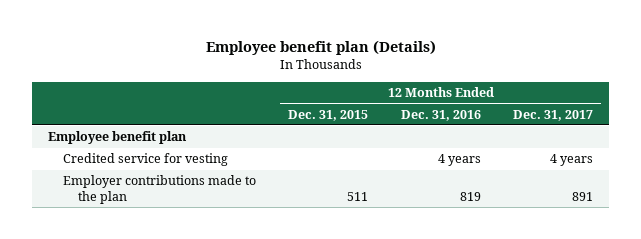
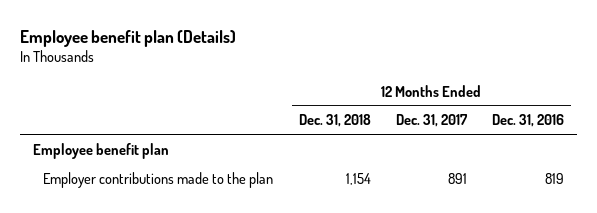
[288,109,369,121] Dec. 31, 2015 -> none
none -> [298,114,371,128] Dec. 31, 2018
[63,153,229,167] Credited service for vesting -> none

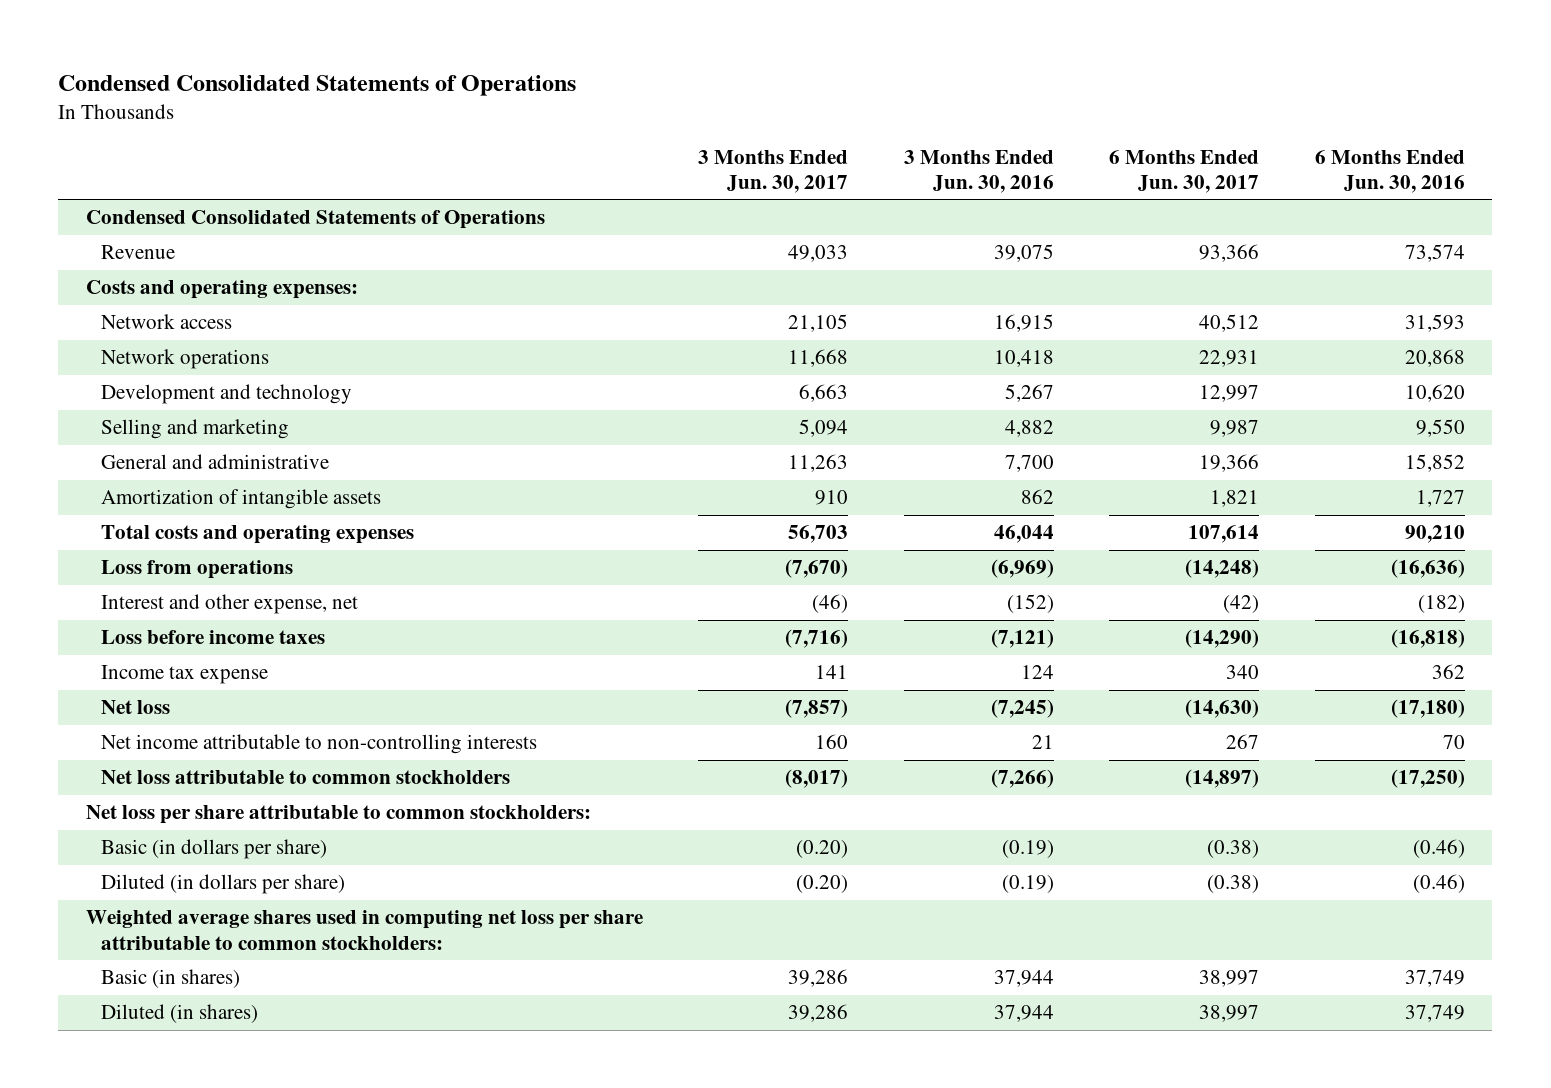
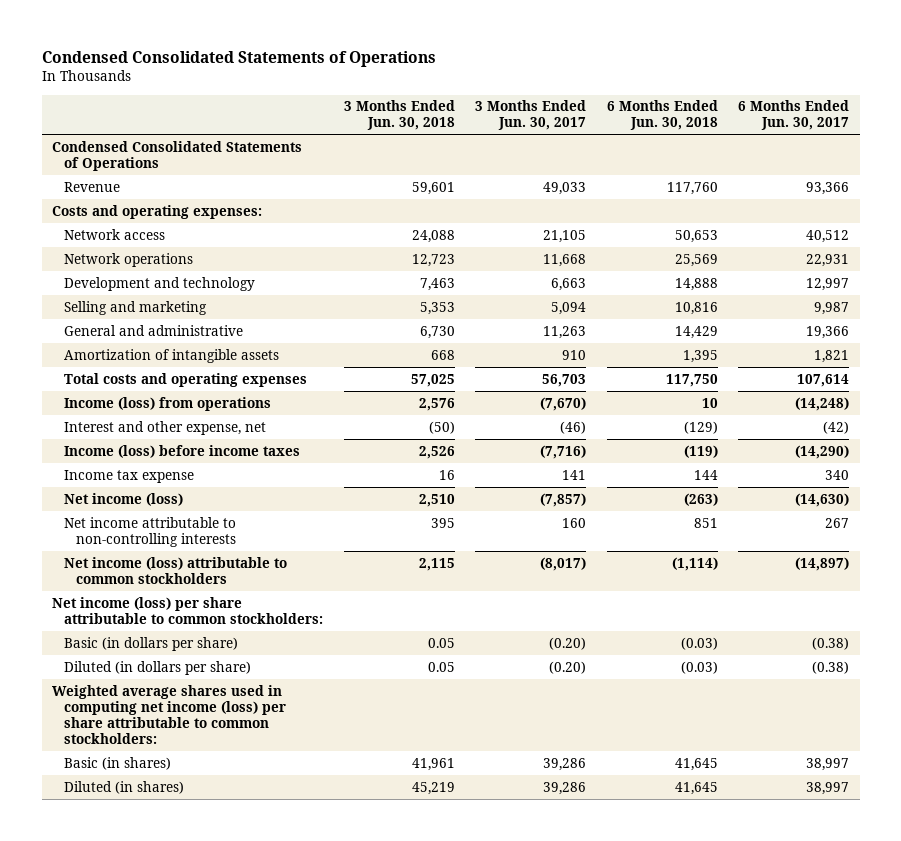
[903,149,1054,194] 3 Months Ended Jun. 30, 2016 -> none
[1314,149,1465,194] 6 Months Ended Jun. 30, 2016 -> none
none -> [343,100,455,131] 3 Months Ended Jun. 30, 2018
none -> [606,100,718,131] 6 Months Ended Jun. 30, 2018
[101,560,294,580] Loss from operations -> [64,396,272,411] Income (loss) from operations
[101,630,326,645] Loss before income taxes -> [64,444,301,458] Income (loss) before income taxes
[101,700,171,715] Net loss -> [64,492,184,506] Net income (loss)
[101,770,511,785] Net loss attributable to common stockholders -> [64,556,288,584] Net income (loss) attributable to common stockholders
[86,805,592,825] Net loss per share attributable to common stockholders: -> [52,596,324,624] Net income (loss) per share attributable to common stockholders:
[86,910,644,950] Weighted average shares used in computing net loss per share attributable to common stockholders: -> [52,684,287,744] Weighted average shares used in computing net income (loss) per share attributable to common stockholders:

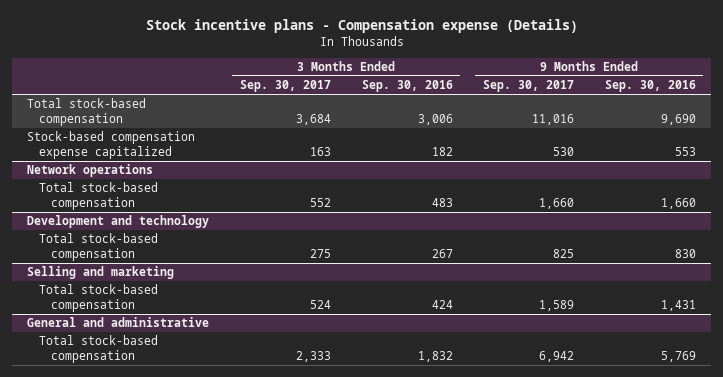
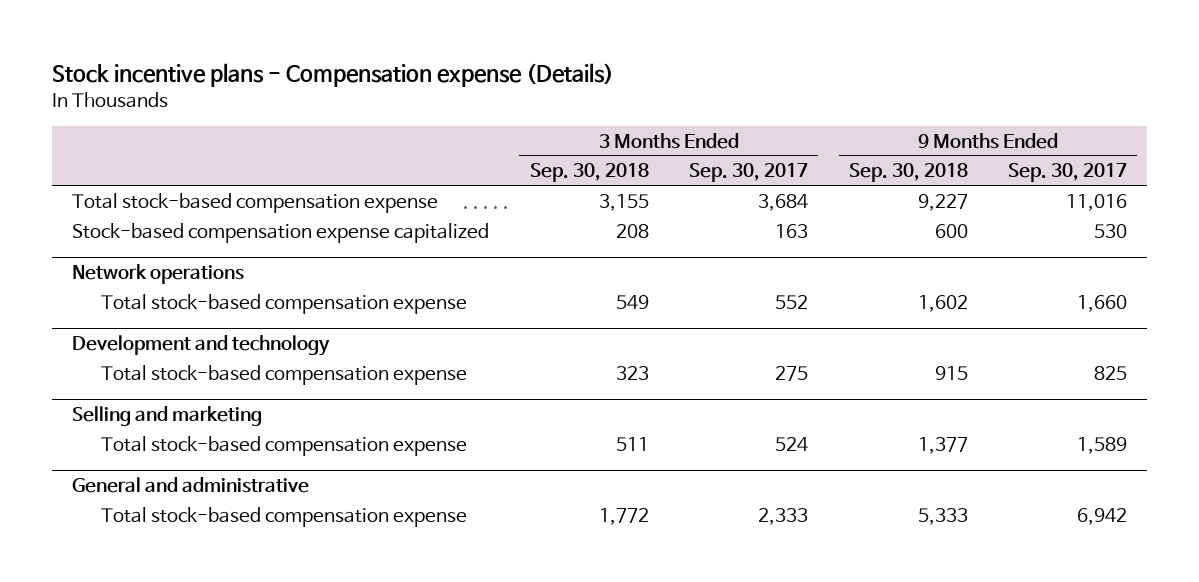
[361,80,453,93] Sep. 30, 2016 -> none
[604,80,696,93] Sep. 30, 2016 -> none
none -> [529,163,649,183] Sep. 30, 2018
none -> [848,163,968,183] Sep. 30, 2018
[27,98,147,126] Total stock-based compensation -> [72,192,439,213] Total stock-based compensation expense
[39,182,159,210] Total stock-based compensation -> [100,293,467,314] Total stock-based compensation expense
[39,233,159,261] Total stock-based compensation -> [100,364,467,385] Total stock-based compensation expense
[39,284,159,312] Total stock-based compensation -> [100,435,467,456] Total stock-based compensation expense
[39,335,159,363] Total stock-based compensation -> [100,506,467,527] Total stock-based compensation expense

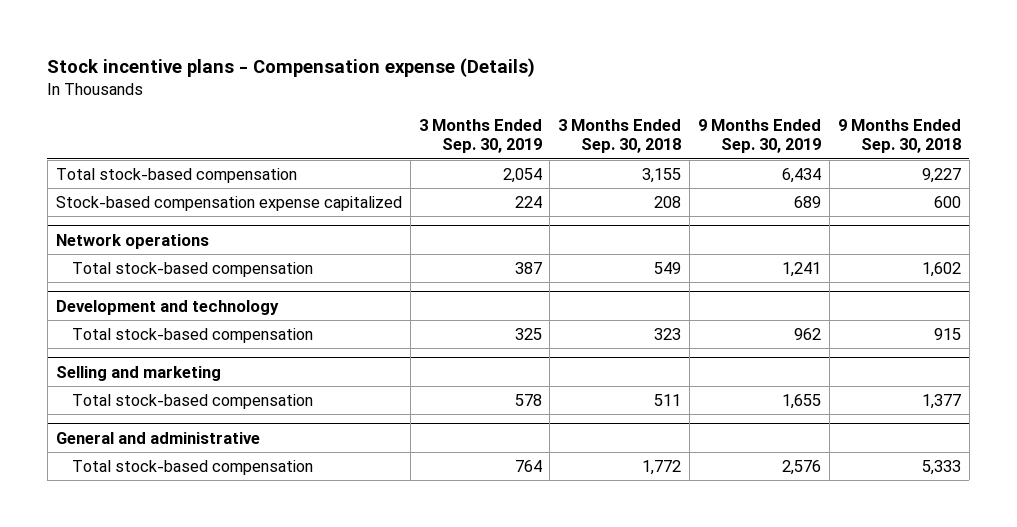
[689,163,809,183] Sep. 30, 2017 -> none
[1008,163,1128,183] Sep. 30, 2017 -> none
none -> [418,118,542,154] 3 Months Ended Sep. 30, 2019
none -> [698,118,822,154] 9 Months Ended Sep. 30, 2019
[72,192,439,213] Total stock-based compensation expense -> [55,167,297,183] Total stock-based compensation
[100,293,467,314] Total stock-based compensation expense -> [72,261,314,277] Total stock-based compensation
[100,364,467,385] Total stock-based compensation expense -> [72,327,314,343] Total stock-based compensation
[100,435,467,456] Total stock-based compensation expense -> [72,393,314,409] Total stock-based compensation
[100,506,467,527] Total stock-based compensation expense -> [72,459,314,475] Total stock-based compensation

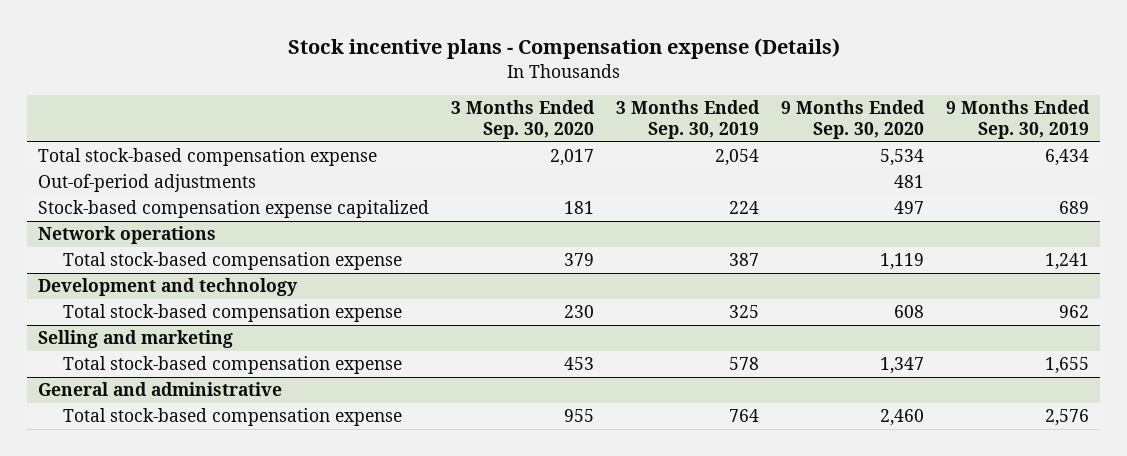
[558,118,682,154] 3 Months Ended Sep. 30, 2018 -> none
[837,118,961,154] 9 Months Ended Sep. 30, 2018 -> none
none -> [451,100,596,140] 3 Months Ended Sep. 30, 2020
none -> [781,100,926,140] 9 Months Ended Sep. 30, 2020
[55,167,297,183] Total stock-based compensation -> [38,148,378,167] Total stock-based compensation expense
none -> [38,174,257,193] Out-of-period adjustments
[72,261,314,277] Total stock-based compensation -> [63,252,403,271] Total stock-based compensation expense
[72,327,314,343] Total stock-based compensation -> [63,304,403,323] Total stock-based compensation expense
[72,393,314,409] Total stock-based compensation -> [63,356,403,375] Total stock-based compensation expense
[72,459,314,475] Total stock-based compensation -> [63,408,403,427] Total stock-based compensation expense

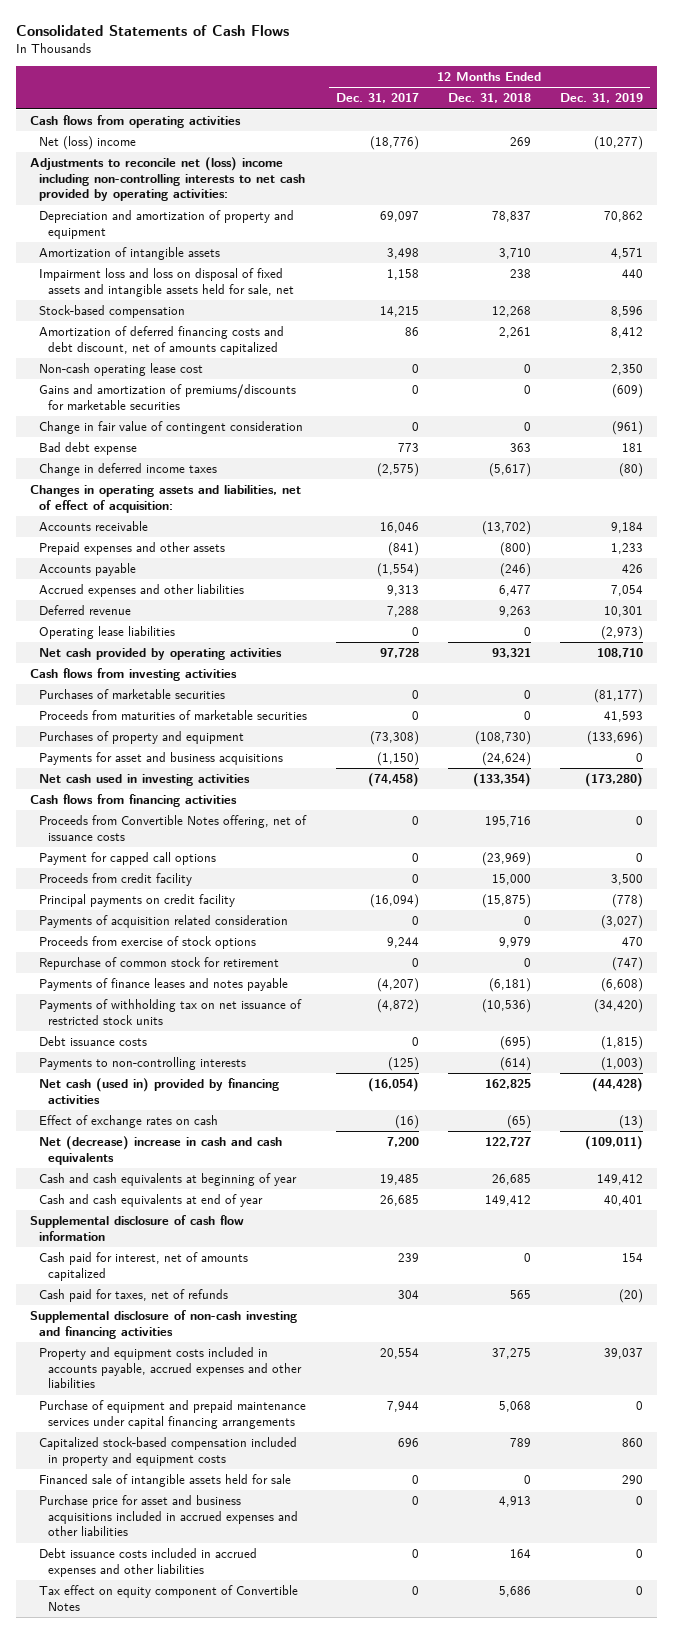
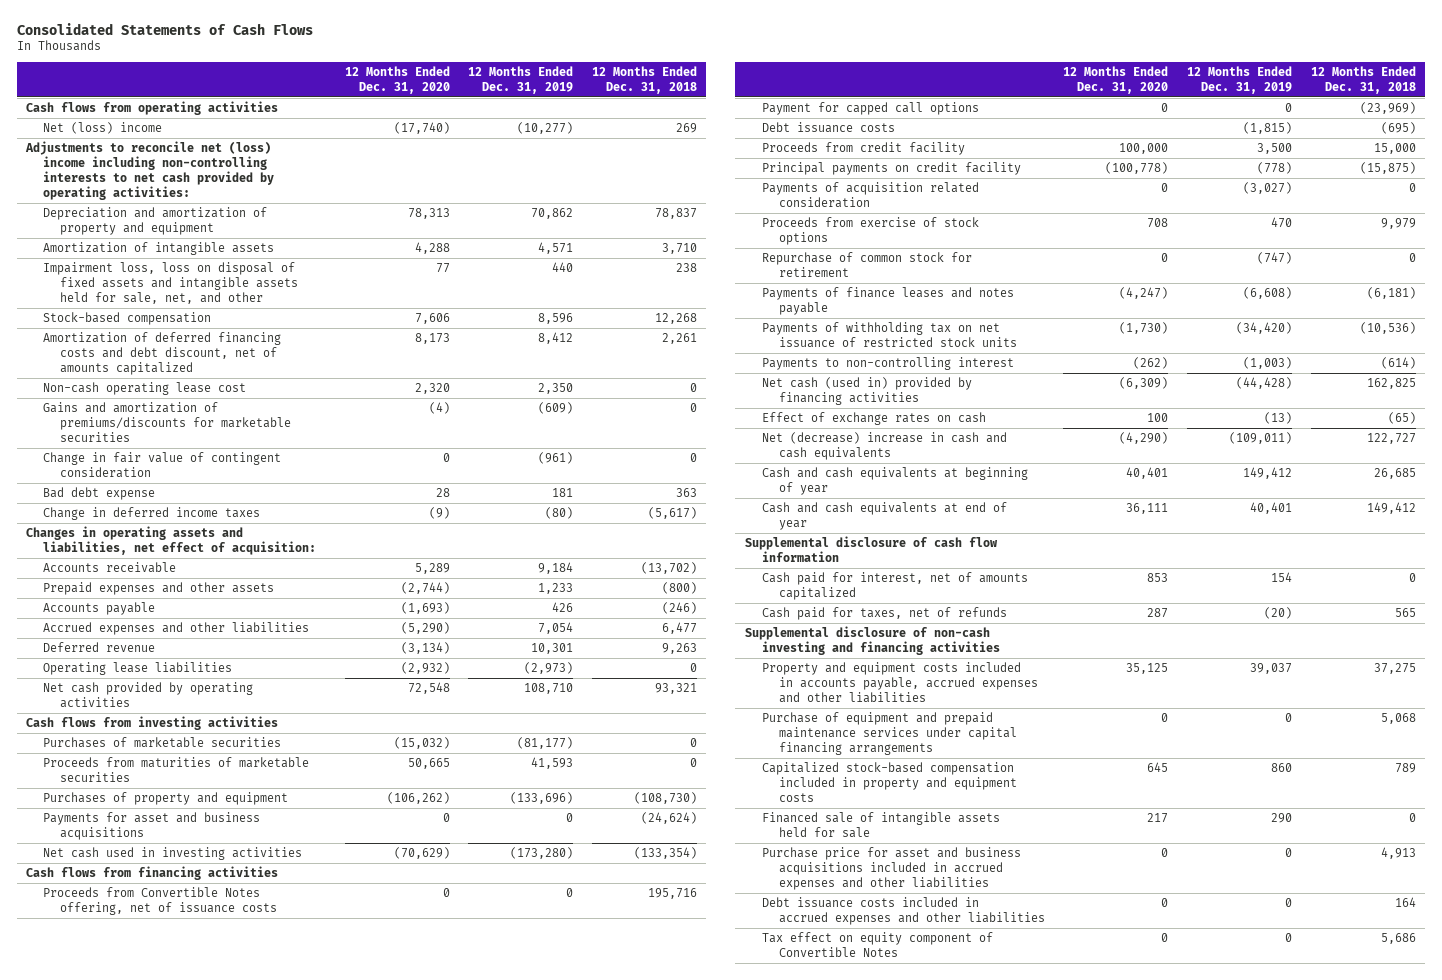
[335,93,419,104] Dec. 31, 2017 -> none
none -> [344,65,450,94] 12 Months Ended Dec. 31, 2020
[39,268,295,297] Impairment loss and loss on disposal of fixed assets and intangible assets held for sale, net -> [42,262,298,305] Impairment loss, loss on disposal of fixed assets and intangible assets held for sale, net, and other
[30,485,302,513] Changes in operating assets and liabilities, net of effect of acquisition: -> [25,526,316,556] Changes in operating assets and liabilities, net effect of acquisition:
[39,1036,148,1047] Debt issuance costs -> [761,122,895,134] Debt issuance costs
[39,1057,247,1071] Payments to non-controlling interests -> [761,357,1014,371] Payments to non-controlling interest

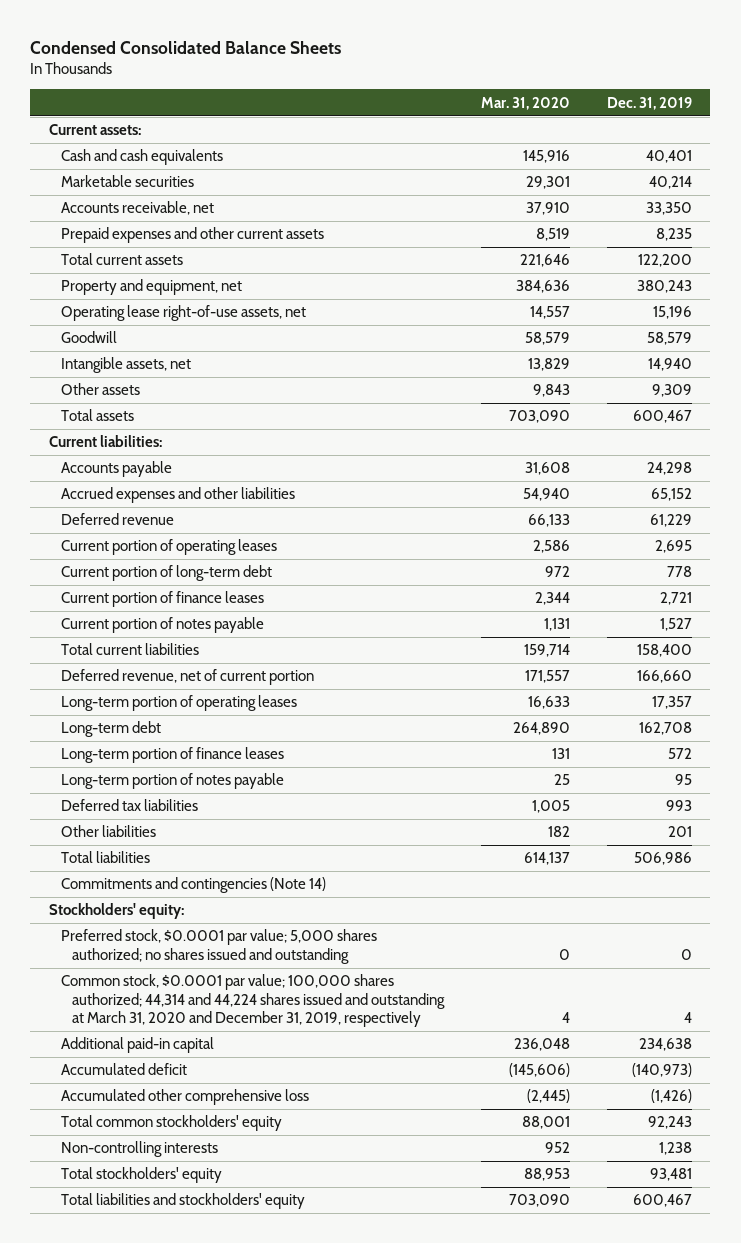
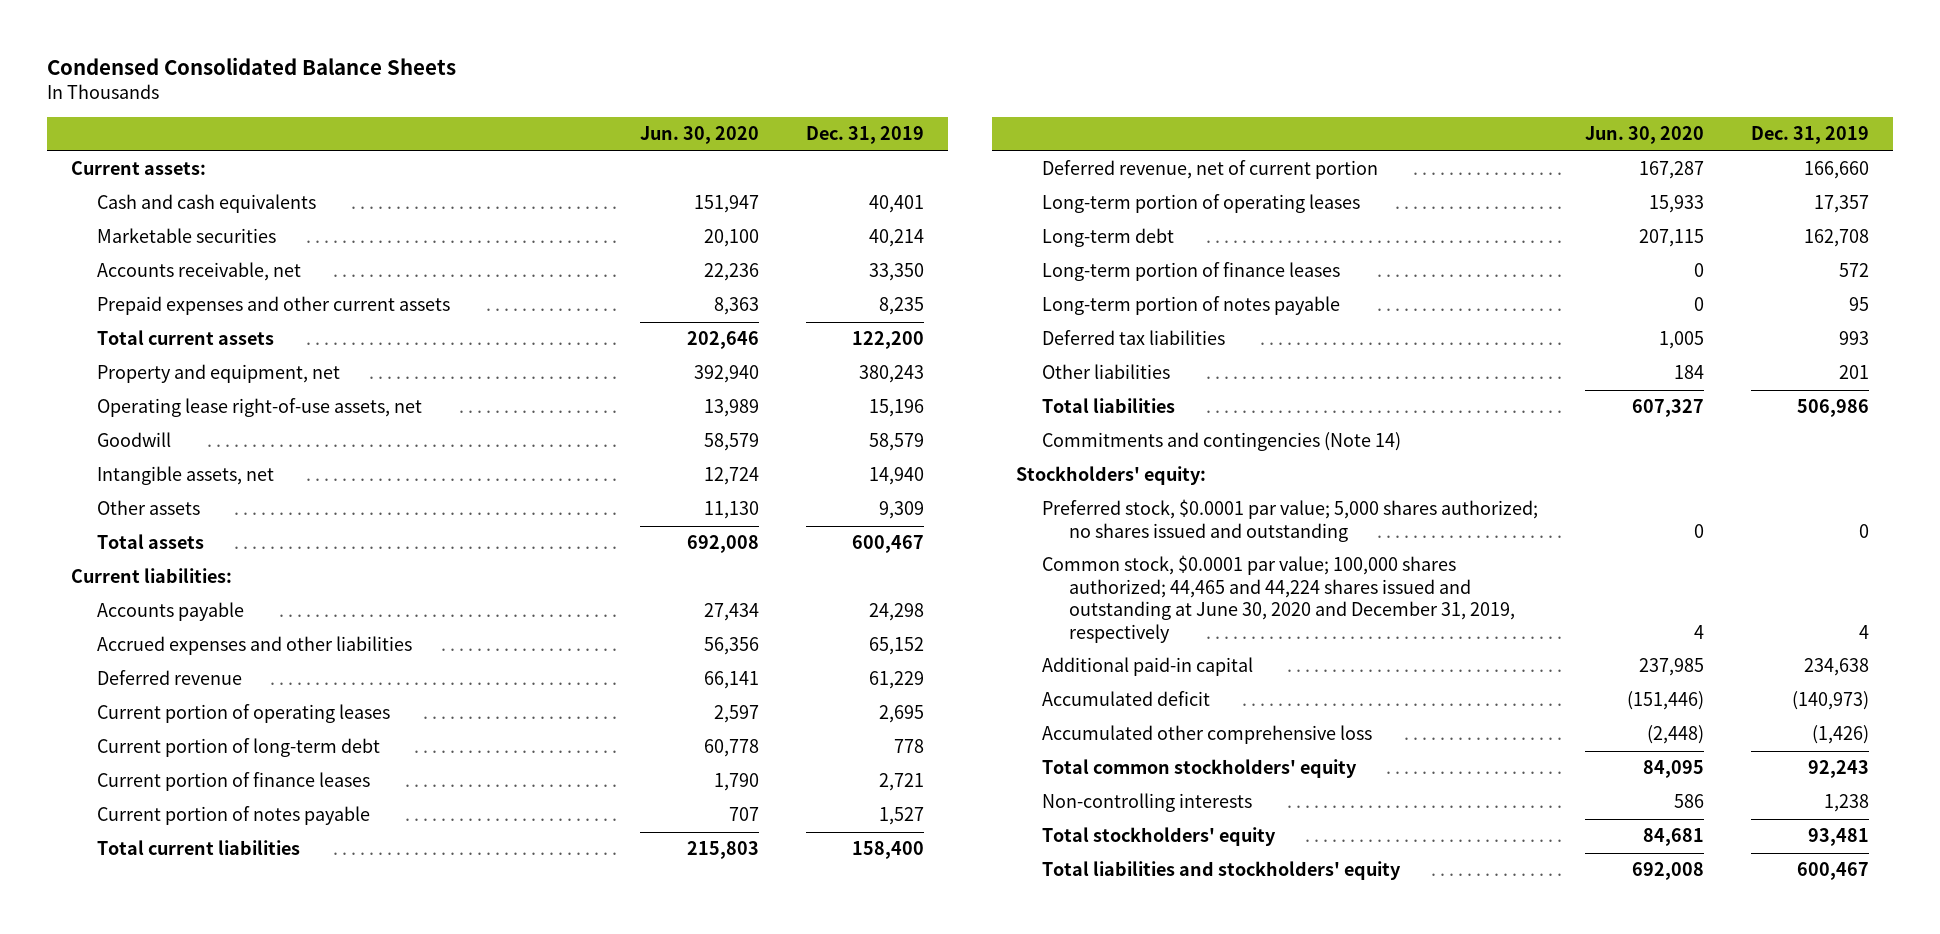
[481,96,571,110] Mar. 31, 2020 -> none
none -> [640,126,760,145] Jun. 30, 2020
[60,974,446,1027] Common stock, $0.0001 par value; 100,000 shares authorized; 44,314 and 44,224 shares issued and outstanding at March 31, 2020 and December 31, 2019, respectively -> [1042,555,1515,644] Common stock, $0.0001 par value; 100,000 shares authorized; 44,465 and 44,224 shares issued and outstanding at June 30, 2020 and December 31, 2019, respectively

